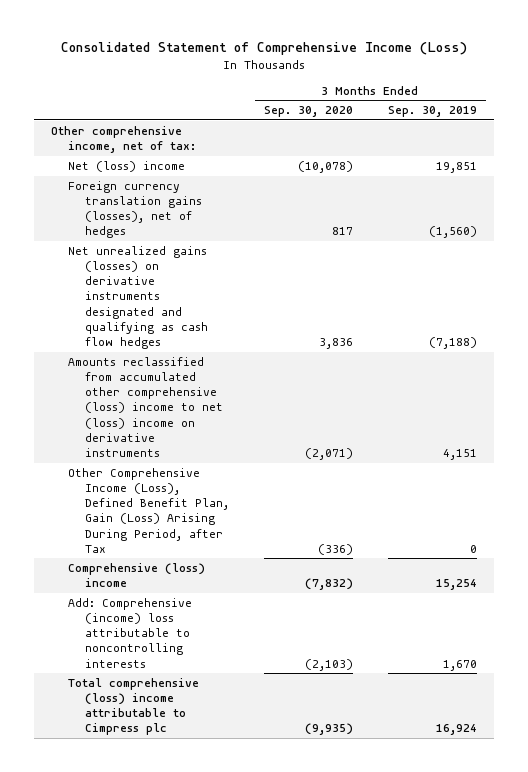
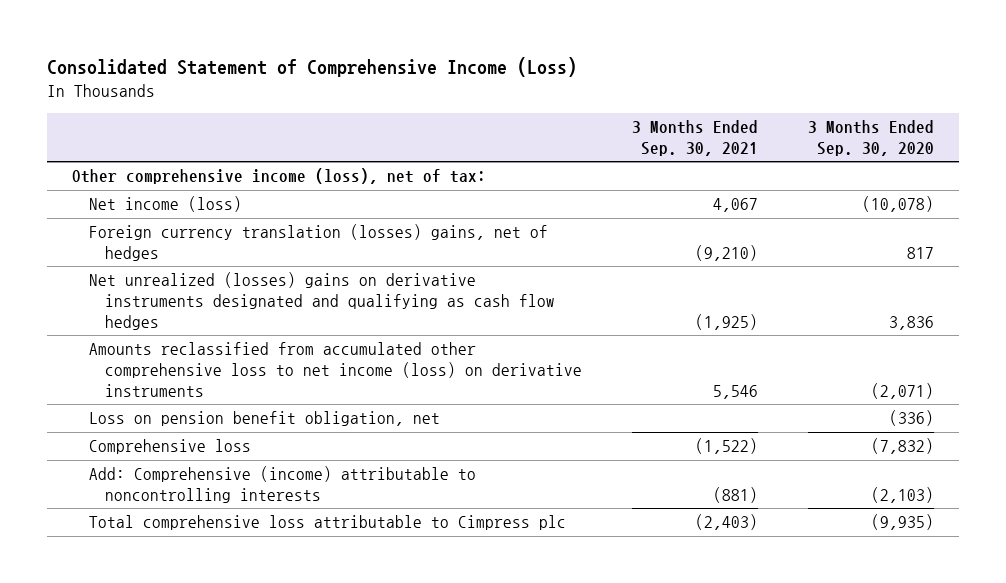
[387,106,477,118] Sep. 30, 2019 -> none
none -> [631,120,758,156] 3 Months Ended Sep. 30, 2021
[51,125,197,154] Other comprehensive income, net of tax: -> [72,168,487,185] Other comprehensive income (loss), net of tax:
[68,160,186,172] Net (loss) income -> [88,196,242,213] Net income (loss)
[68,180,202,239] Foreign currency translation gains (losses), net of hedges -> [88,224,548,261] Foreign currency translation (losses) gains, net of hedges
[68,245,208,349] Net unrealized gains (losses) on derivative instruments designated and qualifying as cash flow hedges -> [88,272,555,330] Net unrealized (losses) gains on derivative instruments designated and qualifying as cash flow hedges
[68,356,223,457] Amounts reclassified from accumulated other comprehensive (loss) income to net (loss) income on derivative instruments -> [88,342,582,397] Amounts reclassified from accumulated other comprehensive loss to net income (loss) on derivative instruments
[68,467,229,553] Other Comprehensive Income (Loss), Defined Benefit Plan, Gain (Loss) Arising During Period, after Tax -> [88,411,440,427] Loss on pension benefit obligation, net
[68,562,206,588] Comprehensive (loss) income -> [88,439,251,455] Comprehensive loss
[68,597,193,668] Add: Comprehensive (income) loss attributable to noncontrolling interests -> [88,466,476,503] Add: Comprehensive (income) attributable to noncontrolling interests
[68,677,200,736] Total comprehensive (loss) income attributable to Cimpress plc -> [88,515,566,531] Total comprehensive loss attributable to Cimpress plc

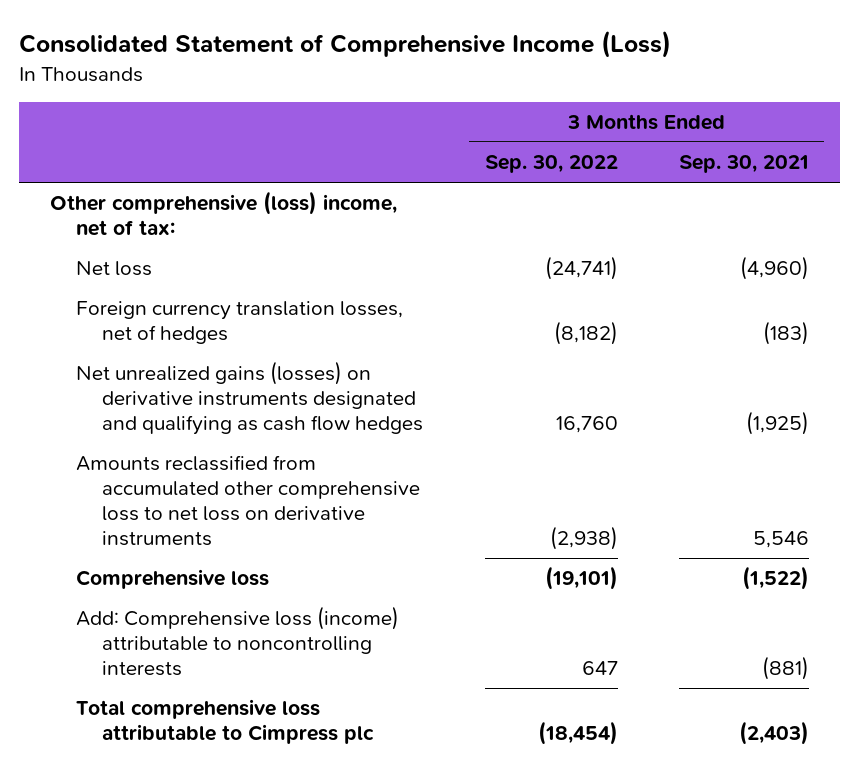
[807,120,934,156] 3 Months Ended Sep. 30, 2020 -> none
none -> [484,155,618,174] Sep. 30, 2022
[88,411,440,427] Loss on pension benefit obligation, net -> none
[72,168,487,185] Other comprehensive income (loss), net of tax: -> [49,191,397,237] Other comprehensive (loss) income, net of tax:
[88,196,242,213] Net income (loss) -> [76,261,153,277] Net loss
[712,198,758,213] 4,067 -> [739,256,809,281] (4,960)
[88,224,548,261] Foreign currency translation (losses) gains, net of hedges -> [76,301,404,345] Foreign currency translation losses, net of hedges
[694,244,758,261] (9,210) -> [762,321,809,346] (183)
[88,272,555,330] Net unrealized (losses) gains on derivative instruments designated and qualifying as cash flow hedges -> [76,361,424,436] Net unrealized gains (losses) on derivative instruments designated and qualifying as cash flow hedges
[88,342,582,397] Amounts reclassified from accumulated other comprehensive loss to net income (loss) on derivative instruments -> [76,455,421,547] Amounts reclassified from accumulated other comprehensive loss to net loss on derivative instruments
[88,466,476,503] Add: Comprehensive (income) attributable to noncontrolling interests -> [76,606,400,677] Add: Comprehensive loss (income) attributable to noncontrolling interests

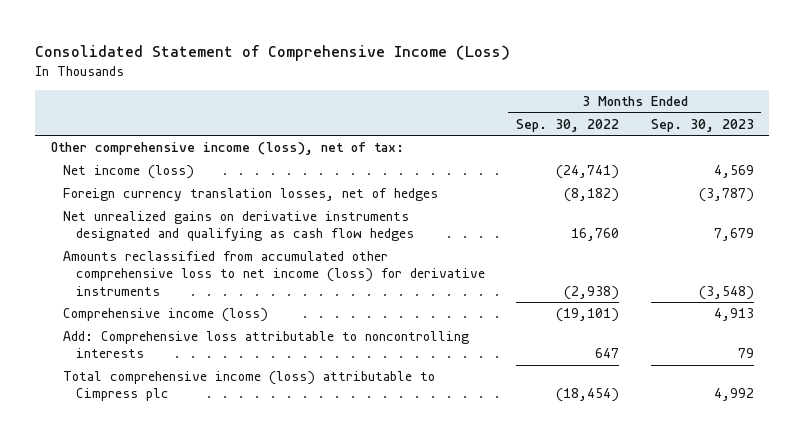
[678,155,809,174] Sep. 30, 2021 -> none
none -> [650,118,754,132] Sep. 30, 2023
[49,191,397,237] Other comprehensive (loss) income, net of tax: -> [50,142,404,156] Other comprehensive income (loss), net of tax:
[76,261,153,277] Net loss -> [63,165,195,180] Net income (loss)
[76,361,424,436] Net unrealized gains (losses) on derivative instruments designated and qualifying as cash flow hedges -> [63,211,414,242] Net unrealized gains on derivative instruments designated and qualifying as cash flow hedges
[76,455,421,547] Amounts reclassified from accumulated other comprehensive loss to net loss on derivative instruments -> [63,251,485,296] Amounts reclassified from accumulated other comprehensive loss to net income (loss) for derivative instruments
[76,569,270,590] Comprehensive loss -> [63,308,269,323] Comprehensive income (loss)
[76,606,400,677] Add: Comprehensive loss (income) attributable to noncontrolling interests -> [63,331,470,359] Add: Comprehensive loss attributable to noncontrolling interests
[76,699,375,745] Total comprehensive loss attributable to Cimpress plc -> [63,371,436,402] Total comprehensive income (loss) attributable to Cimpress plc

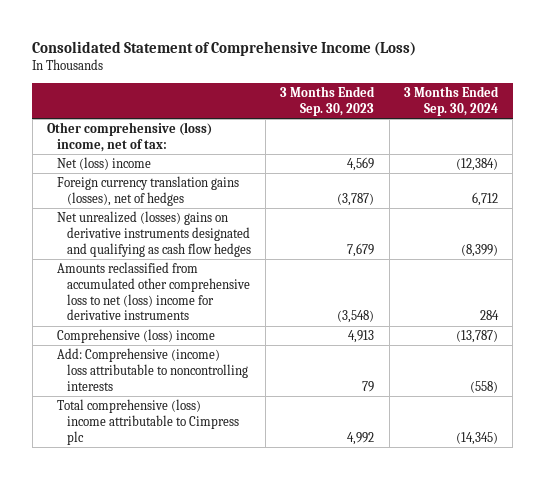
[516,118,620,132] Sep. 30, 2022 -> none
none -> [404,86,500,116] 3 Months Ended Sep. 30, 2024
[50,142,404,156] Other comprehensive income (loss), net of tax: -> [47,122,213,152] Other comprehensive (loss) income, net of tax:
[63,165,195,180] Net income (loss) -> [57,157,152,171] Net (loss) income
[63,188,439,202] Foreign currency translation losses, net of hedges -> [57,176,240,206] Foreign currency translation gains (losses), net of hedges
[63,211,414,242] Net unrealized gains on derivative instruments designated and qualifying as cash flow hedges -> [57,211,251,257] Net unrealized (losses) gains on derivative instruments designated and qualifying as cash flow hedges
[63,251,485,296] Amounts reclassified from accumulated other comprehensive loss to net income (loss) for derivative instruments -> [57,262,250,321] Amounts reclassified from accumulated other comprehensive loss to net (loss) income for derivative instruments
[63,308,269,323] Comprehensive income (loss) -> [57,329,216,344] Comprehensive (loss) income
[63,331,470,359] Add: Comprehensive loss attributable to noncontrolling interests -> [57,348,248,391] Add: Comprehensive (income) loss attributable to noncontrolling interests
[63,371,436,402] Total comprehensive income (loss) attributable to Cimpress plc -> [57,399,239,445] Total comprehensive (loss) income attributable to Cimpress plc

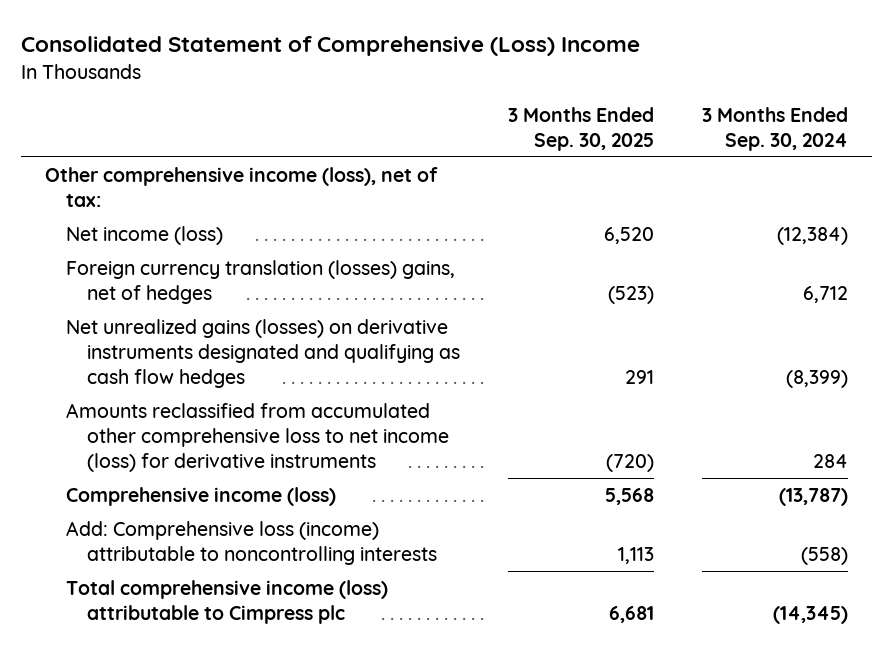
[32,40,417,56] Consolidated Statement of Comprehensive Income (Loss) -> [21,35,641,56] Consolidated Statement of Comprehensive (Loss) Income
[280,86,376,116] 3 Months Ended Sep. 30, 2023 -> none
none -> [507,107,654,152] 3 Months Ended Sep. 30, 2025
[47,122,213,152] Other comprehensive (loss) income, net of tax: -> [45,166,439,207] Other comprehensive income (loss), net of tax:
[57,157,152,171] Net (loss) income -> [65,225,223,245] Net income (loss)
[57,176,240,206] Foreign currency translation gains (losses), net of hedges -> [65,259,455,304] Foreign currency translation (losses) gains, net of hedges
[57,211,251,257] Net unrealized (losses) gains on derivative instruments designated and qualifying as cash flow hedges -> [65,318,460,388] Net unrealized gains (losses) on derivative instruments designated and qualifying as cash flow hedges
[57,262,250,321] Amounts reclassified from accumulated other comprehensive loss to net (loss) income for derivative instruments -> [65,402,449,472] Amounts reclassified from accumulated other comprehensive loss to net income (loss) for derivative instruments
[57,329,216,344] Comprehensive (loss) income -> [65,486,336,506] Comprehensive income (loss)
[57,348,248,391] Add: Comprehensive (income) loss attributable to noncontrolling interests -> [65,520,437,565] Add: Comprehensive loss (income) attributable to noncontrolling interests
[57,399,239,445] Total comprehensive (loss) income attributable to Cimpress plc -> [65,579,388,624] Total comprehensive income (loss) attributable to Cimpress plc

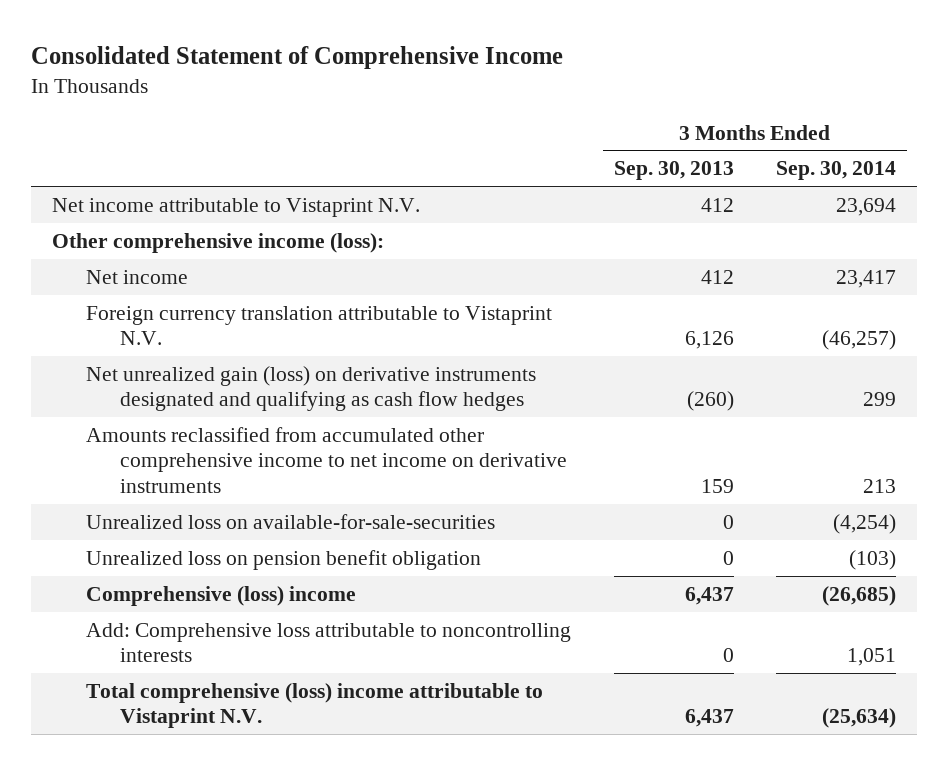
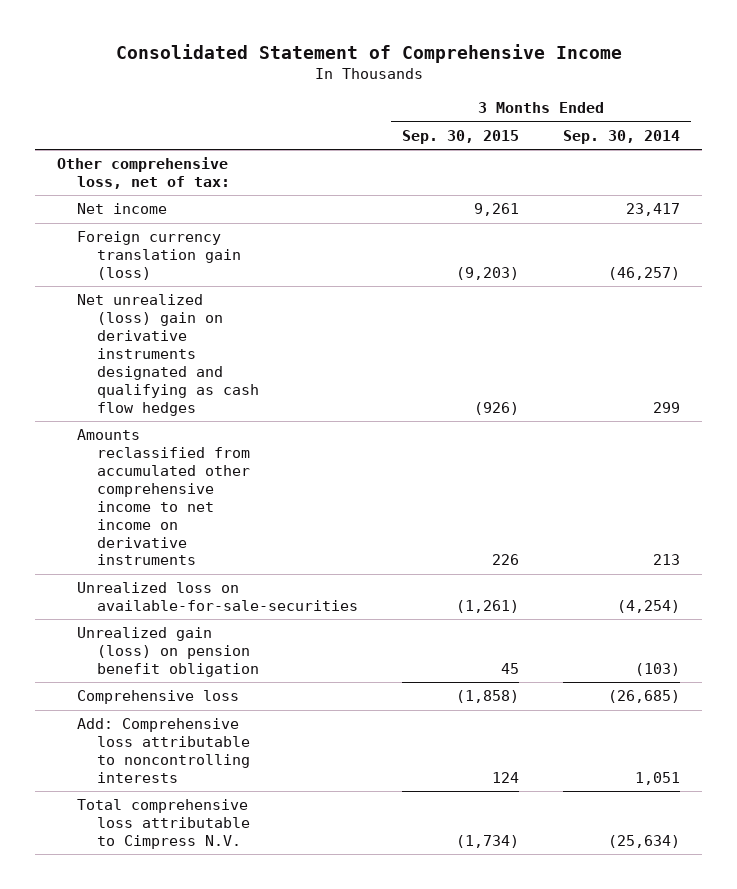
[613,161,734,181] Sep. 30, 2013 -> none
none -> [402,129,520,144] Sep. 30, 2015
[52,197,421,217] Net income attributable to Vistaprint N.V. -> none
[52,232,385,253] Other comprehensive income (loss): -> [57,157,231,190] Other comprehensive loss, net of tax:
[86,305,553,346] Foreign currency translation attributable to Vistaprint N.V. -> [77,231,242,281] Foreign currency translation gain (loss)
[86,365,537,412] Net unrealized gain (loss) on derivative instruments designated and qualifying as cash flow hedges -> [77,294,260,416] Net unrealized (loss) gain on derivative instruments designated and qualifying as cash flow hedges
[86,549,482,570] Unrealized loss on pension benefit obligation -> [77,627,260,678] Unrealized gain (loss) on pension benefit obligation
[86,585,357,606] Comprehensive (loss) income -> [77,690,240,705] Comprehensive loss
[86,682,544,729] Total comprehensive (loss) income attributable to Vistaprint N.V. -> [77,799,251,850] Total comprehensive loss attributable to Cimpress N.V.

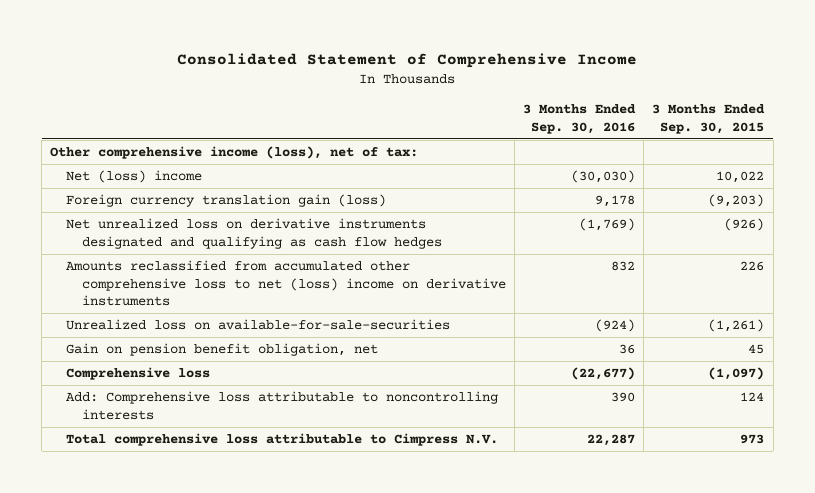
[563,129,681,144] Sep. 30, 2014 -> none
none -> [523,103,637,134] 3 Months Ended Sep. 30, 2016
[57,157,231,190] Other comprehensive loss, net of tax: -> [50,146,419,160] Other comprehensive income (loss), net of tax:
[77,203,168,215] Net income -> [66,170,203,184] Net (loss) income
[474,203,520,217] 9,261 -> [716,171,765,184] 10,022
[77,294,260,416] Net unrealized (loss) gain on derivative instruments designated and qualifying as cash flow hedges -> [66,218,443,249] Net unrealized loss on derivative instruments designated and qualifying as cash flow hedges
[77,429,251,566] Amounts reclassified from accumulated other comprehensive income to net income on derivative instruments -> [66,260,507,307] Amounts reclassified from accumulated other comprehensive loss to net (loss) income on derivative instruments
[77,627,260,678] Unrealized gain (loss) on pension benefit obligation -> [66,343,379,357] Gain on pension benefit obligation, net
[456,690,520,704] (1,858) -> [708,367,765,381] (1,097)
[456,835,520,849] (1,734) -> [740,434,765,445] 973

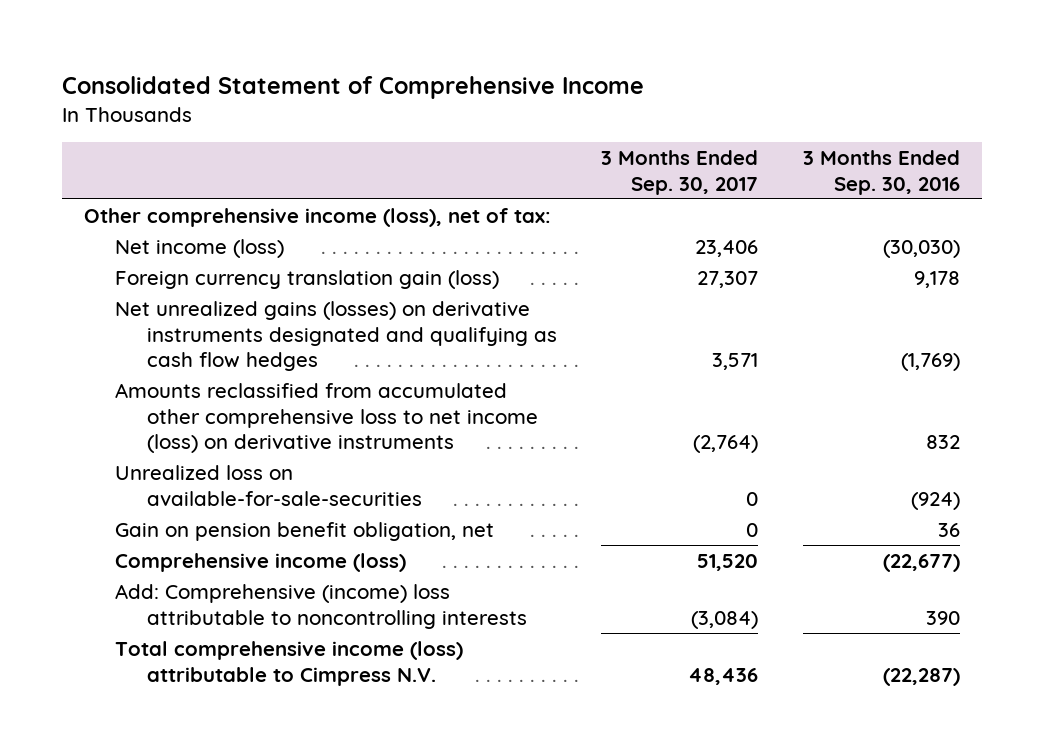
[652,103,766,134] 3 Months Ended Sep. 30, 2015 -> none
none -> [601,149,759,195] 3 Months Ended Sep. 30, 2017
[66,170,203,184] Net (loss) income -> [115,238,285,258] Net income (loss)
[66,218,443,249] Net unrealized loss on derivative instruments designated and qualifying as cash flow hedges -> [115,300,557,372] Net unrealized gains (losses) on derivative instruments designated and qualifying as cash flow hedges
[66,260,507,307] Amounts reclassified from accumulated other comprehensive loss to net (loss) income on derivative instruments -> [115,382,538,454] Amounts reclassified from accumulated other comprehensive loss to net income (loss) on derivative instruments
[66,367,211,381] Comprehensive loss -> [115,552,407,572] Comprehensive income (loss)
[66,391,499,420] Add: Comprehensive loss attributable to noncontrolling interests -> [115,583,527,629] Add: Comprehensive (income) loss attributable to noncontrolling interests
[66,433,499,447] Total comprehensive loss attributable to Cimpress N.V. -> [115,640,464,686] Total comprehensive income (loss) attributable to Cimpress N.V.
[587,434,636,447] 22,287 -> [882,667,960,686] (22,287)

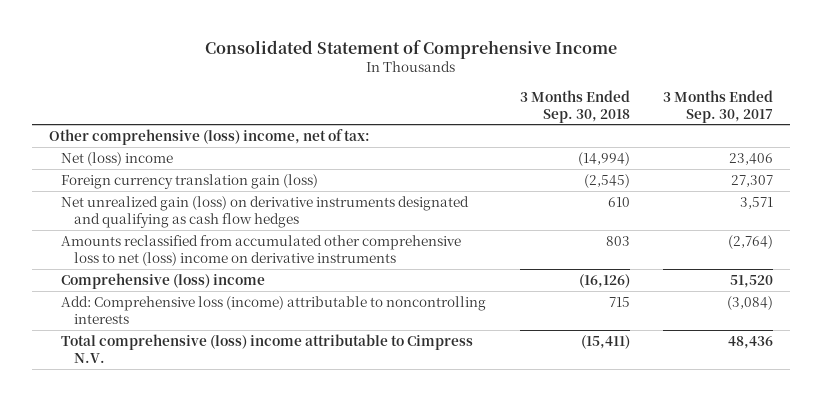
[802,149,960,195] 3 Months Ended Sep. 30, 2016 -> none
none -> [519,89,630,123] 3 Months Ended Sep. 30, 2018
[83,207,551,227] Other comprehensive income (loss), net of tax: -> [48,128,370,145] Other comprehensive (loss) income, net of tax:
[115,238,285,258] Net income (loss) -> [61,151,174,166] Net (loss) income
[115,464,422,506] Unrealized loss on available-for-sale-securities -> none
[115,521,495,541] Gain on pension benefit obligation, net -> none
[115,300,557,372] Net unrealized gains (losses) on derivative instruments designated and qualifying as cash flow hedges -> [61,195,470,228] Net unrealized gain (loss) on derivative instruments designated and qualifying as cash flow hedges
[115,382,538,454] Amounts reclassified from accumulated other comprehensive loss to net income (loss) on derivative instruments -> [61,234,462,266] Amounts reclassified from accumulated other comprehensive loss to net (loss) income on derivative instruments
[115,552,407,572] Comprehensive income (loss) -> [61,272,266,289] Comprehensive (loss) income
[115,583,527,629] Add: Comprehensive (income) loss attributable to noncontrolling interests -> [61,295,487,324] Add: Comprehensive loss (income) attributable to noncontrolling interests
[115,640,464,686] Total comprehensive income (loss) attributable to Cimpress N.V. -> [61,333,474,363] Total comprehensive (loss) income attributable to Cimpress N.V.

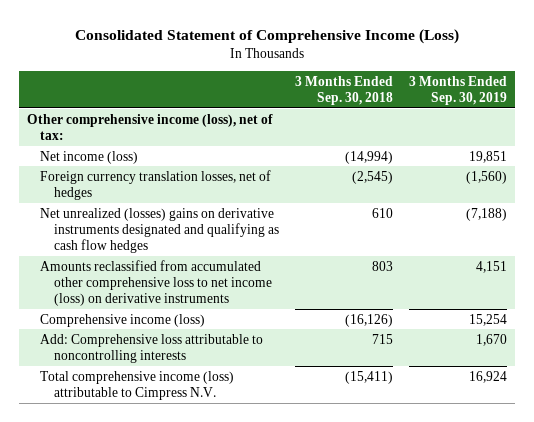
[204,39,617,59] Consolidated Statement of Comprehensive Income -> [74,28,459,44] Consolidated Statement of Comprehensive Income (Loss)
[662,89,773,123] 3 Months Ended Sep. 30, 2017 -> none
none -> [409,75,508,106] 3 Months Ended Sep. 30, 2019
[48,128,370,145] Other comprehensive (loss) income, net of tax: -> [26,113,273,140] Other comprehensive income (loss), net of tax:
[61,151,174,166] Net (loss) income -> [40,150,139,164] Net income (loss)
[61,173,319,189] Foreign currency translation gain (loss) -> [40,169,272,200] Foreign currency translation losses, net of hedges
[61,195,470,228] Net unrealized gain (loss) on derivative instruments designated and qualifying as cash flow hedges -> [40,207,279,253] Net unrealized (losses) gains on derivative instruments designated and qualifying as cash flow hedges
[61,234,462,266] Amounts reclassified from accumulated other comprehensive loss to net (loss) income on derivative instruments -> [40,259,272,306] Amounts reclassified from accumulated other comprehensive loss to net income (loss) on derivative instruments
[61,272,266,289] Comprehensive (loss) income -> [40,313,206,327] Comprehensive income (loss)
[61,295,487,324] Add: Comprehensive loss (income) attributable to noncontrolling interests -> [40,333,264,363] Add: Comprehensive loss attributable to noncontrolling interests
[61,333,474,363] Total comprehensive (loss) income attributable to Cimpress N.V. -> [40,370,235,400] Total comprehensive income (loss) attributable to Cimpress N.V.

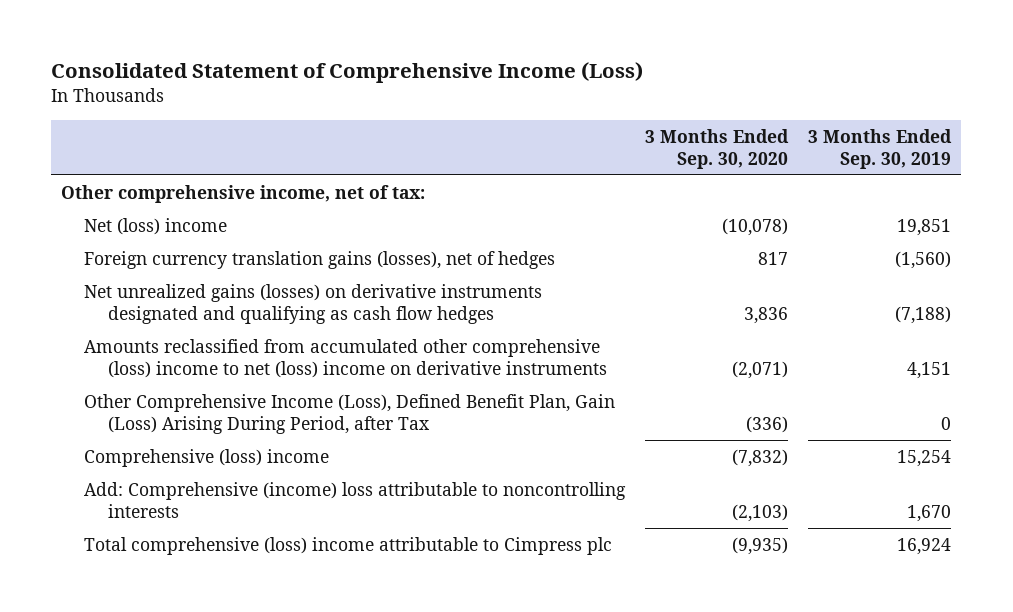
[295,75,394,106] 3 Months Ended Sep. 30, 2018 -> none
none -> [645,128,790,169] 3 Months Ended Sep. 30, 2020
[26,113,273,140] Other comprehensive income (loss), net of tax: -> [61,184,426,203] Other comprehensive income, net of tax:
[40,150,139,164] Net income (loss) -> [84,217,228,235] Net (loss) income
[40,169,272,200] Foreign currency translation losses, net of hedges -> [84,250,556,269] Foreign currency translation gains (losses), net of hedges
[40,207,279,253] Net unrealized (losses) gains on derivative instruments designated and qualifying as cash flow hedges -> [84,283,543,324] Net unrealized gains (losses) on derivative instruments designated and qualifying as cash flow hedges
[40,259,272,306] Amounts reclassified from accumulated other comprehensive loss to net income (loss) on derivative instruments -> [84,338,607,378] Amounts reclassified from accumulated other comprehensive (loss) income to net (loss) income on derivative instruments
none -> [84,393,616,434] Other Comprehensive Income (Loss), Defined Benefit Plan, Gain (Loss) Arising During Period, after Tax
[40,313,206,327] Comprehensive income (loss) -> [84,448,330,467] Comprehensive (loss) income
[40,333,264,363] Add: Comprehensive loss attributable to noncontrolling interests -> [84,481,627,518] Add: Comprehensive (income) loss attributable to noncontrolling interests
[40,370,235,400] Total comprehensive income (loss) attributable to Cimpress N.V. -> [84,536,613,555] Total comprehensive (loss) income attributable to Cimpress plc

